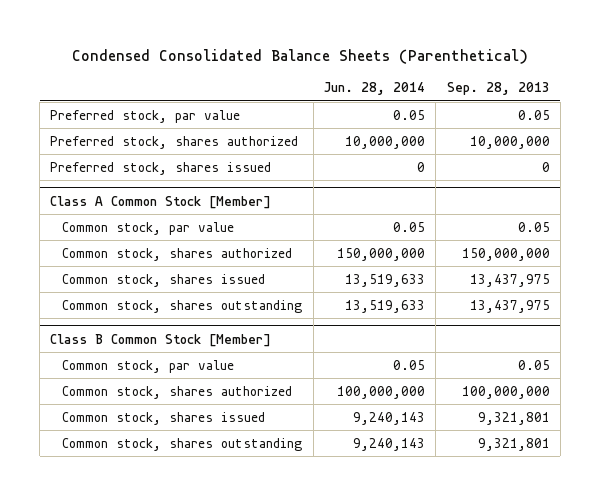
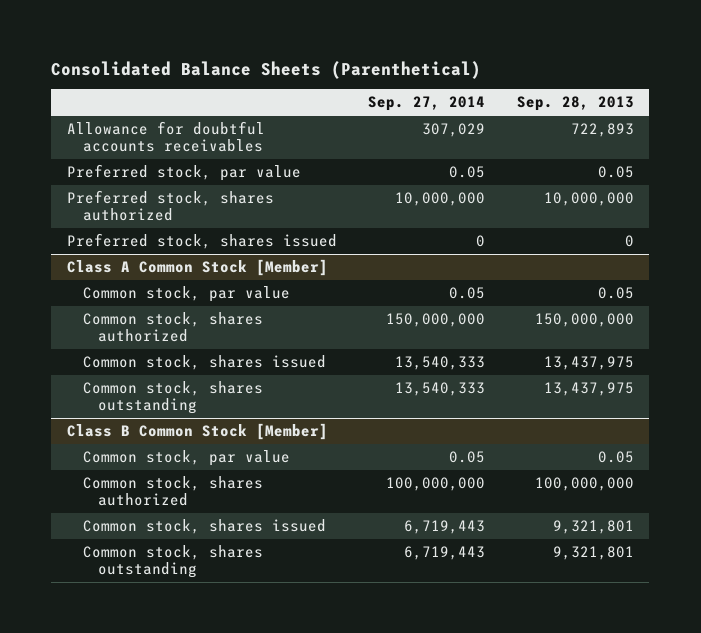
[71,48,528,64] Condensed Consolidated Balance Sheets (Parenthetical) -> [51,60,482,79] Consolidated Balance Sheets (Parenthetical)
[323,82,425,96] Jun. 28, 2014 -> none
none -> [368,96,486,112] Sep. 27, 2014
none -> [67,121,266,153] Allowance for doubtful accounts receivables

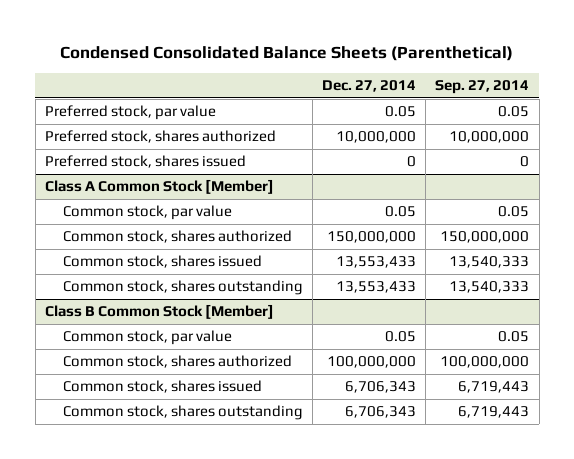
[51,60,482,79] Consolidated Balance Sheets (Parenthetical) -> [60,46,514,62] Condensed Consolidated Balance Sheets (Parenthetical)
[516,96,634,112] Sep. 28, 2013 -> none
none -> [321,80,416,93] Dec. 27, 2014
[67,121,266,153] Allowance for doubtful accounts receivables -> none

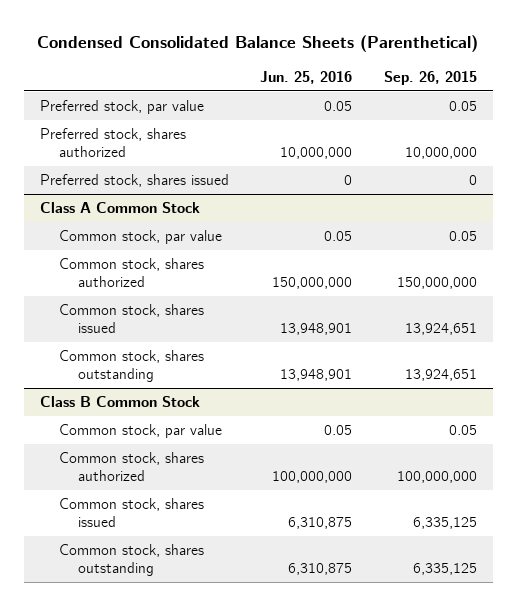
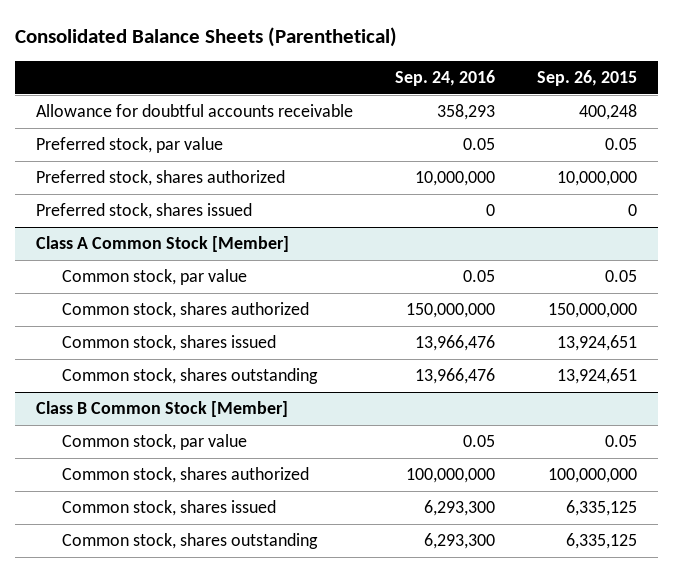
[37,34,479,52] Condensed Consolidated Balance Sheets (Parenthetical) -> [14,26,397,47] Consolidated Balance Sheets (Parenthetical)
[260,70,353,84] Jun. 25, 2016 -> none
none -> [395,70,496,87] Sep. 24, 2016
none -> [35,104,353,118] Allowance for doubtful accounts receivable
[40,202,201,214] Class A Common Stock -> [35,236,289,253] Class A Common Stock [Member]
[40,396,201,408] Class B Common Stock -> [35,401,288,418] Class B Common Stock [Member]

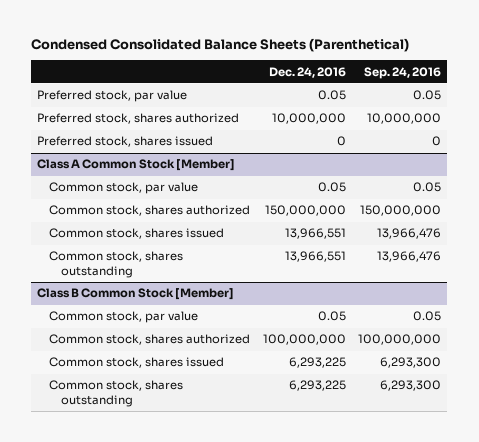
[14,26,397,47] Consolidated Balance Sheets (Parenthetical) -> [31,37,410,52] Condensed Consolidated Balance Sheets (Parenthetical)
[537,70,638,87] Sep. 26, 2015 -> none
none -> [268,66,346,78] Dec. 24, 2016
[35,104,353,118] Allowance for doubtful accounts receivable -> none

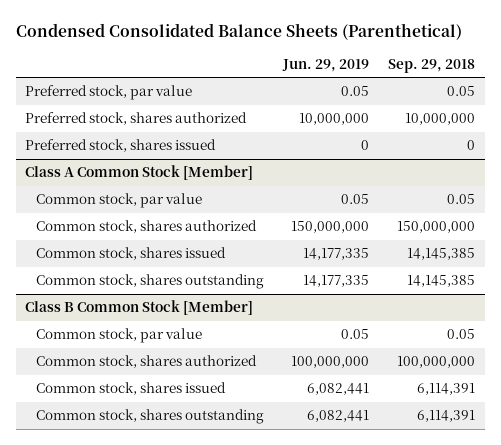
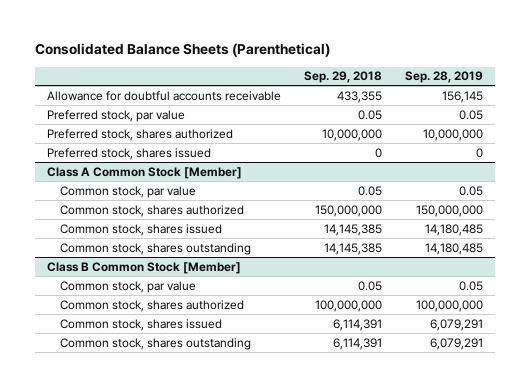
[15,22,462,40] Condensed Consolidated Balance Sheets (Parenthetical) -> [35,43,331,58] Consolidated Balance Sheets (Parenthetical)
[282,58,370,72] Jun. 29, 2019 -> none
none -> [405,71,484,84] Sep. 28, 2019
none -> [46,90,281,101] Allowance for doubtful accounts receivable

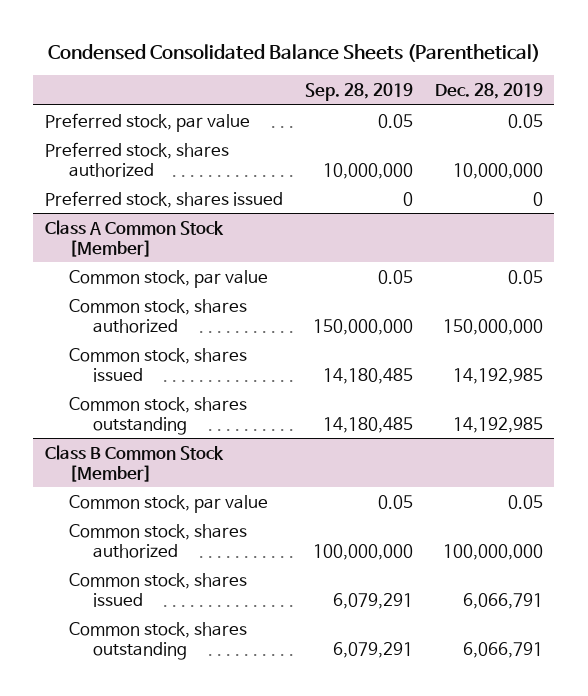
[35,43,331,58] Consolidated Balance Sheets (Parenthetical) -> [47,43,540,62] Condensed Consolidated Balance Sheets (Parenthetical)
[304,71,383,84] Sep. 29, 2018 -> none
none -> [435,82,544,99] Dec. 28, 2019
[46,90,281,101] Allowance for doubtful accounts receivable -> none

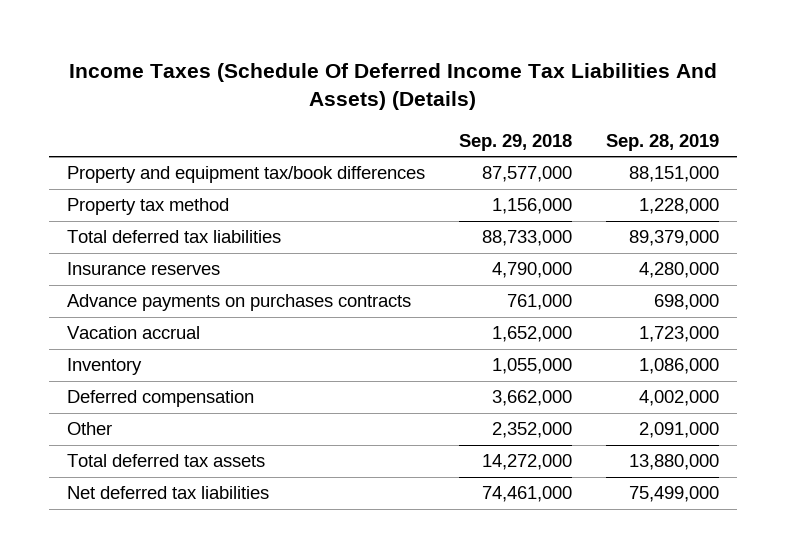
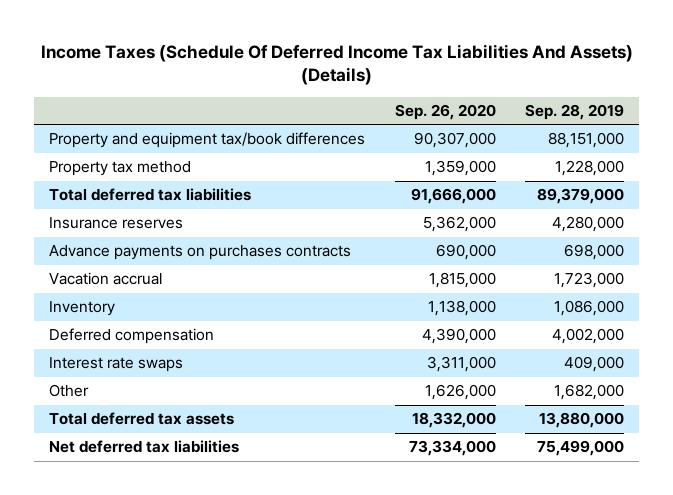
[459,133,573,151] Sep. 29, 2018 -> none
none -> [394,104,496,121] Sep. 26, 2020
none -> [48,357,183,373] Interest rate swaps
[639,422,720,439] 2,091,000 -> [554,384,625,401] 1,682,000

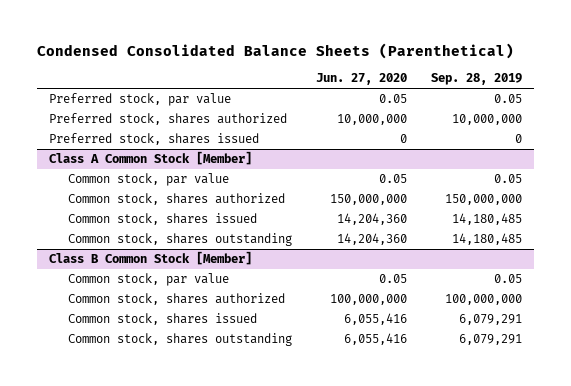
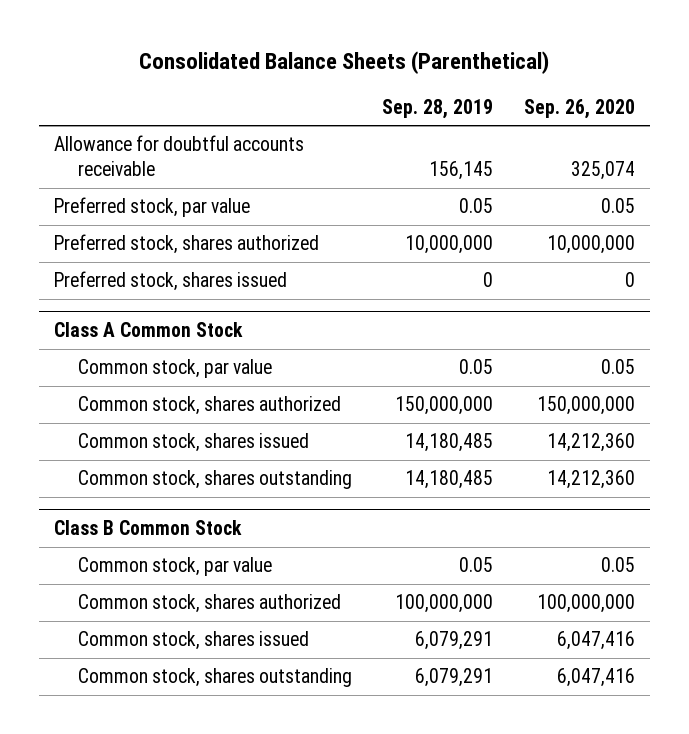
[37,42,515,59] Condensed Consolidated Balance Sheets (Parenthetical) -> [139,50,550,74] Consolidated Balance Sheets (Parenthetical)
[315,73,407,86] Jun. 27, 2020 -> none
none -> [523,98,635,119] Sep. 26, 2020
none -> [53,135,304,177] Allowance for doubtful accounts receivable
[49,151,253,166] Class A Common Stock [Member] -> [53,321,243,337] Class A Common Stock
[49,251,253,266] Class B Common Stock [Member] -> [53,519,242,535] Class B Common Stock

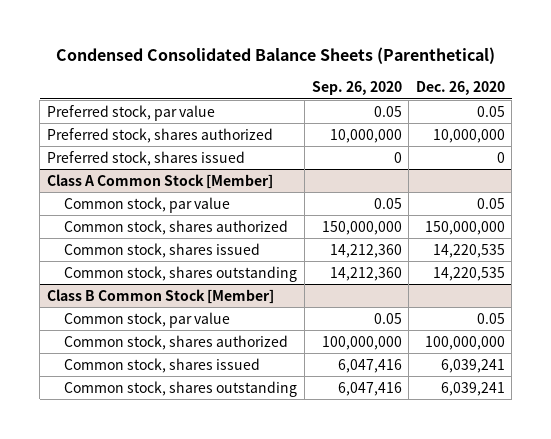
[139,50,550,74] Consolidated Balance Sheets (Parenthetical) -> [55,47,495,65] Condensed Consolidated Balance Sheets (Parenthetical)
[382,98,494,119] Sep. 28, 2019 -> none
none -> [415,80,505,95] Dec. 26, 2020
[53,135,304,177] Allowance for doubtful accounts receivable -> none
[53,321,243,337] Class A Common Stock -> [46,173,273,189] Class A Common Stock [Member]
[53,519,242,535] Class B Common Stock -> [46,288,274,304] Class B Common Stock [Member]

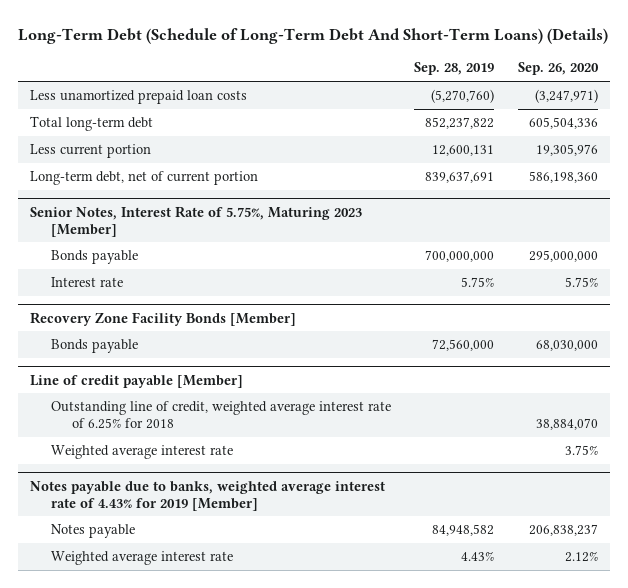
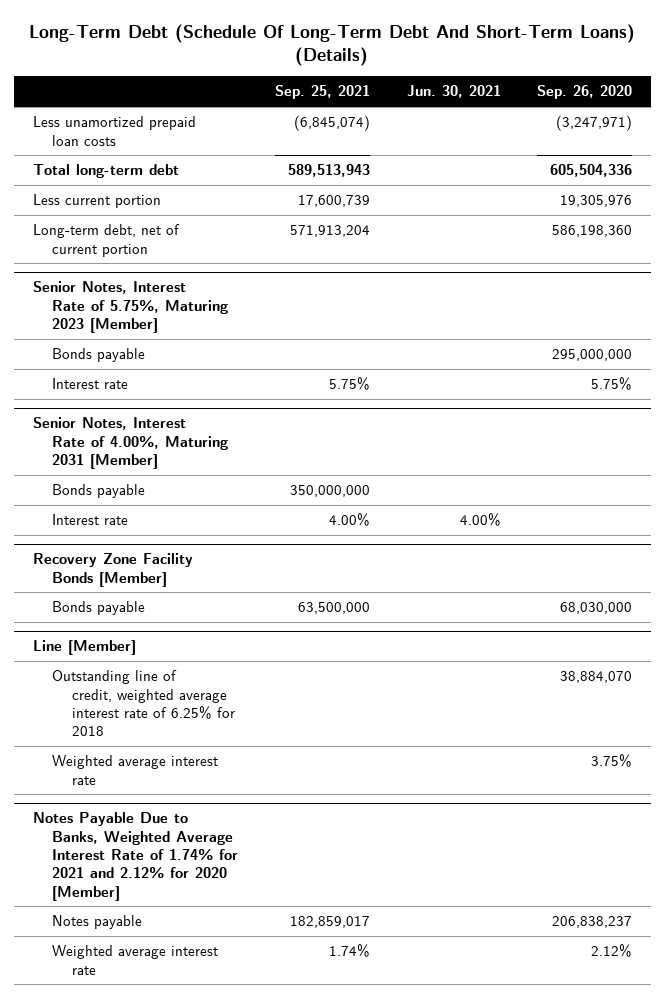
[18,28,609,45] Long-Term Debt (Schedule of Long-Term Debt And Short-Term Loans) (Details) -> [29,23,636,67] Long-Term Debt (Schedule Of Long-Term Debt And Short-Term Loans) (Details)
[414,62,495,76] Sep. 28, 2019 -> none
none -> [274,85,370,100] Sep. 25, 2021
none -> [406,85,501,99] Jun. 30, 2021
none -> [32,417,229,470] Senior Notes, Interest Rate of 4.00%, Maturing 2031 [Member]
none -> [52,484,146,499] Bonds payable
none -> [52,514,129,526] Interest rate
[29,374,243,388] Line of credit payable [Member] -> [32,640,136,656] Line [Member]
[29,480,385,511] Notes payable due to banks, weighted average interest rate of 4.43% for 2019 [Member] -> [32,812,239,901] Notes Payable Due to Banks, Weighted Average Interest Rate of 1.74% for 2021 and 2.12% for 2020 [Member]

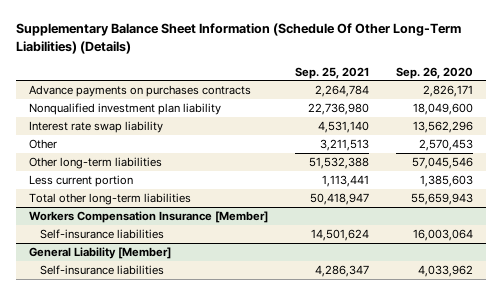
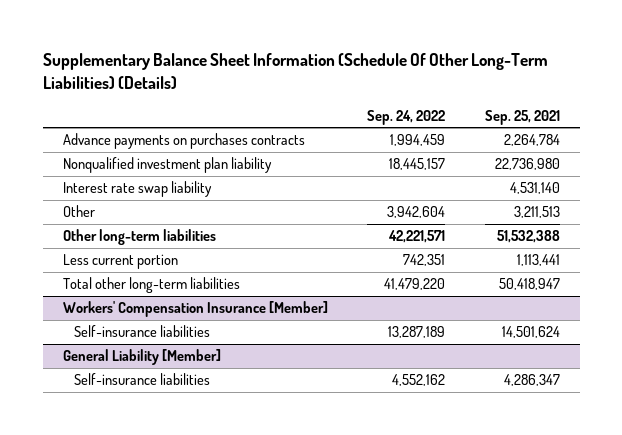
[395,66,473,79] Sep. 26, 2020 -> none
none -> [367,109,446,125] Sep. 24, 2022
[28,210,268,223] Workers Compensation Insurance [Member] -> [62,301,328,318] Workers' Compensation Insurance [Member]

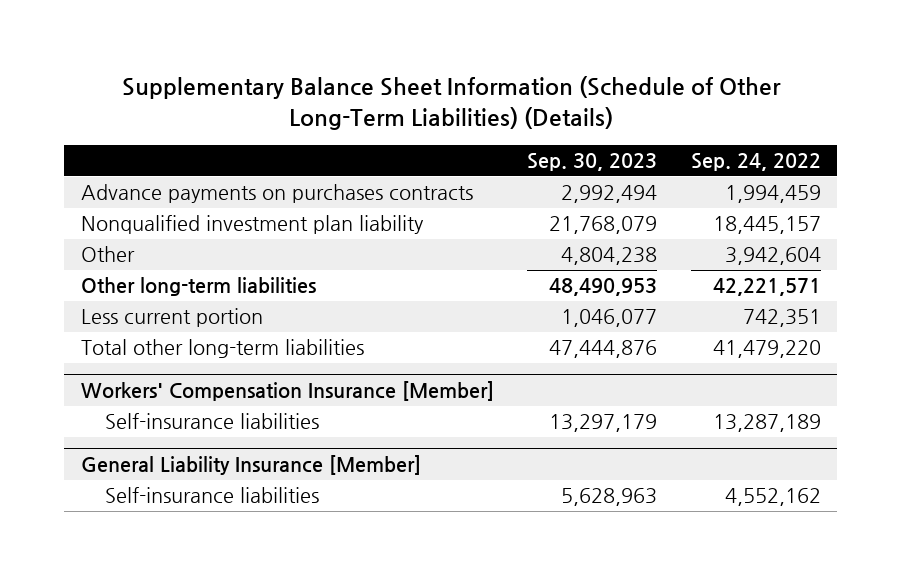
[42,52,548,89] Supplementary Balance Sheet Information (Schedule Of Other Long-Term Liabilities) (Details) -> [121,76,781,131] Supplementary Balance Sheet Information (Schedule of Other Long-Term Liabilities) (Details)
[484,109,560,125] Sep. 25, 2021 -> none
none -> [527,153,658,172] Sep. 30, 2023
[62,181,212,198] Interest rate swap liability -> none
[62,349,221,366] General Liability [Member] -> [80,455,421,476] General Liability Insurance [Member]

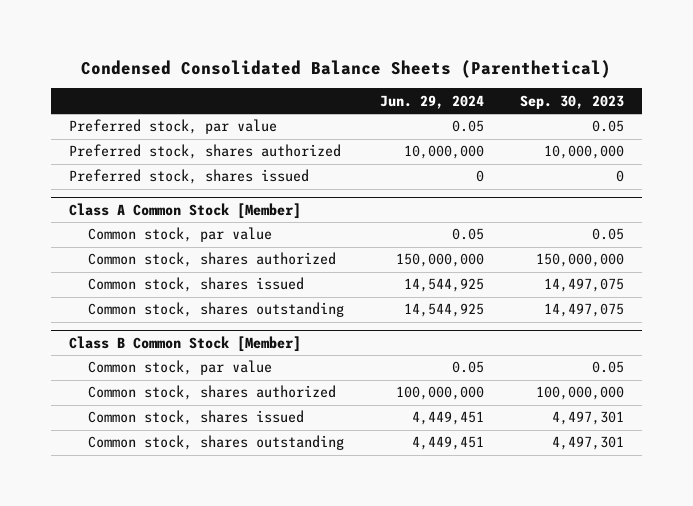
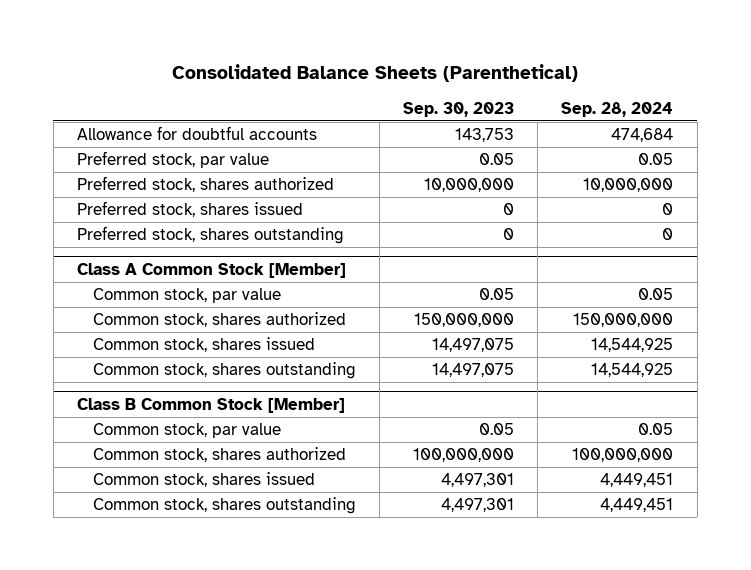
[81,59,612,78] Condensed Consolidated Balance Sheets (Parenthetical) -> [172,64,579,83] Consolidated Balance Sheets (Parenthetical)
[380,94,485,109] Jun. 29, 2024 -> none
none -> [561,101,674,117] Sep. 28, 2024
none -> [77,126,318,141] Allowance for doubtful accounts
none -> [77,226,345,245] Preferred stock, shares outstanding

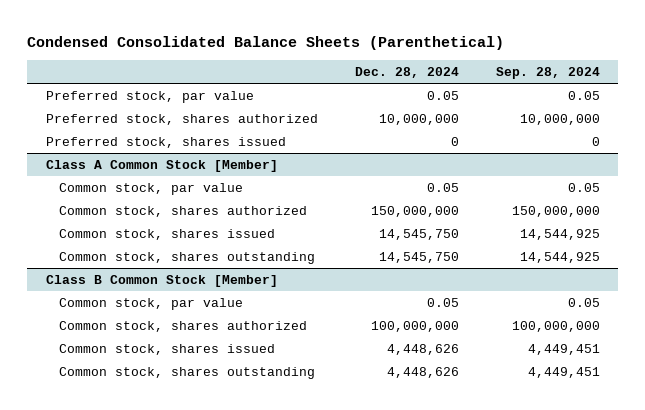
[172,64,579,83] Consolidated Balance Sheets (Parenthetical) -> [27,36,505,51] Condensed Consolidated Balance Sheets (Parenthetical)
[403,101,515,117] Sep. 30, 2023 -> none
none -> [354,67,459,79] Dec. 28, 2024
[77,126,318,141] Allowance for doubtful accounts -> none
[77,226,345,245] Preferred stock, shares outstanding -> none

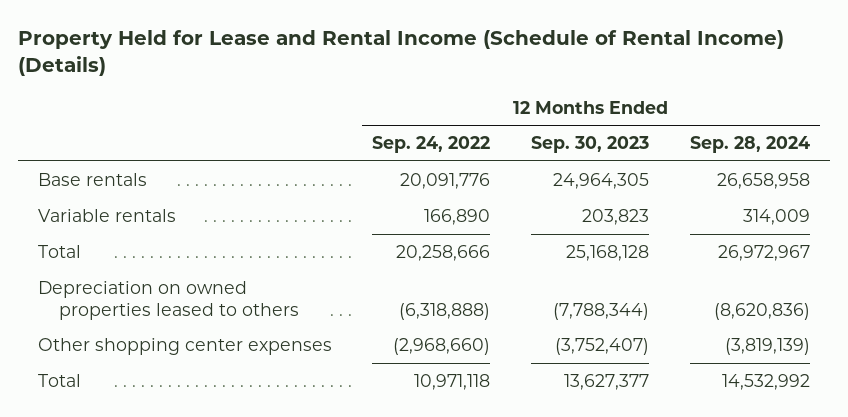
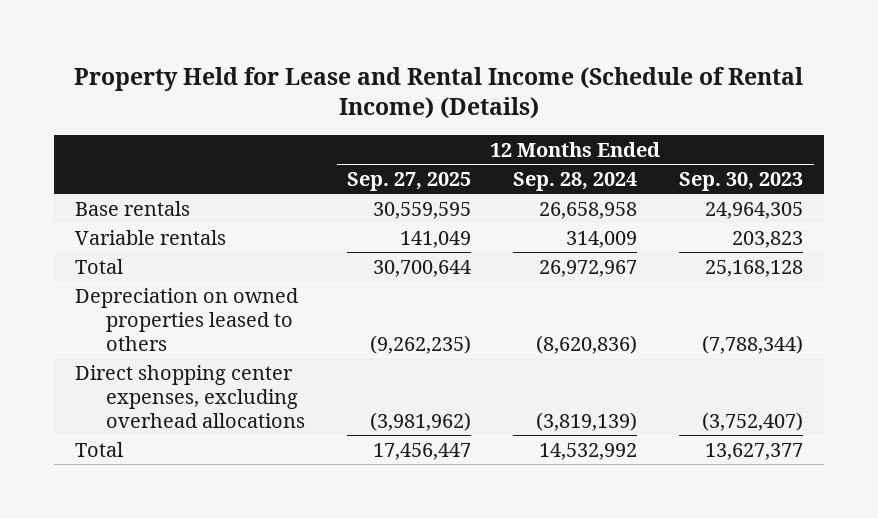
[372,136,491,154] Sep. 24, 2022 -> none
none -> [347,171,472,191] Sep. 27, 2025
[37,337,332,355] Other shopping center expenses -> [74,364,306,428] Direct shopping center expenses, excluding overhead allocations

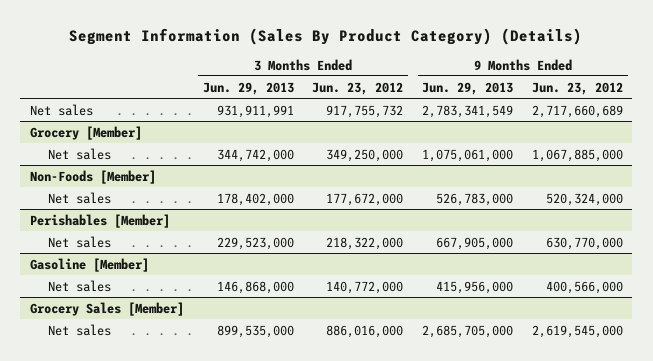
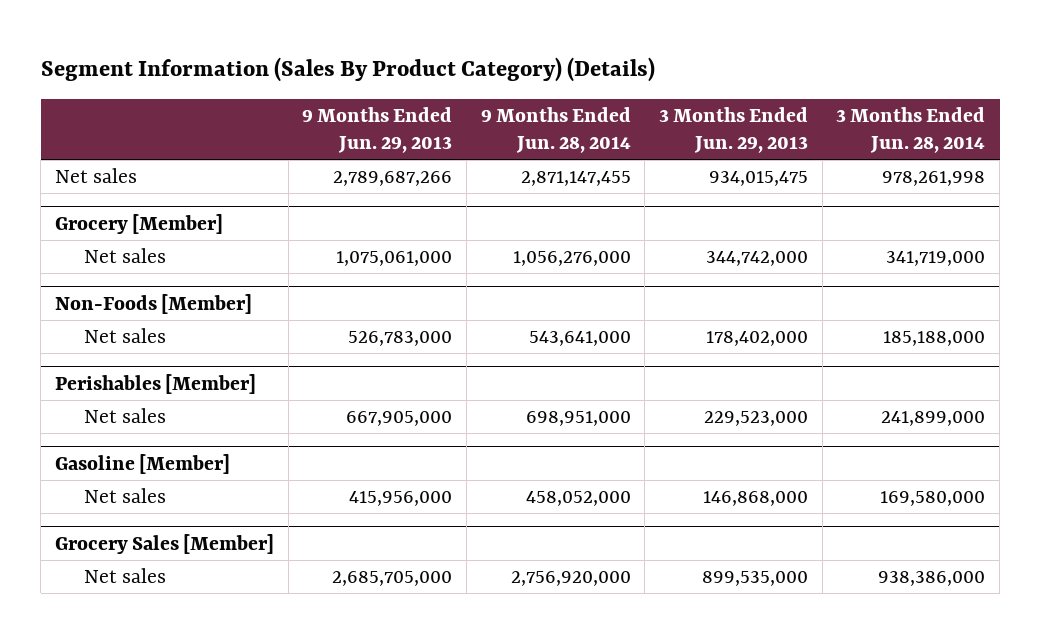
[312,81,404,95] Jun. 23, 2012 -> none
[532,81,624,95] Jun. 23, 2012 -> none
none -> [480,106,631,153] 9 Months Ended Jun. 28, 2014
none -> [836,106,986,153] 3 Months Ended Jun. 28, 2014
[216,104,294,118] 931,911,991 -> [709,171,809,187] 934,015,475
[422,104,514,118] 2,783,341,549 -> [333,171,453,187] 2,789,687,266

